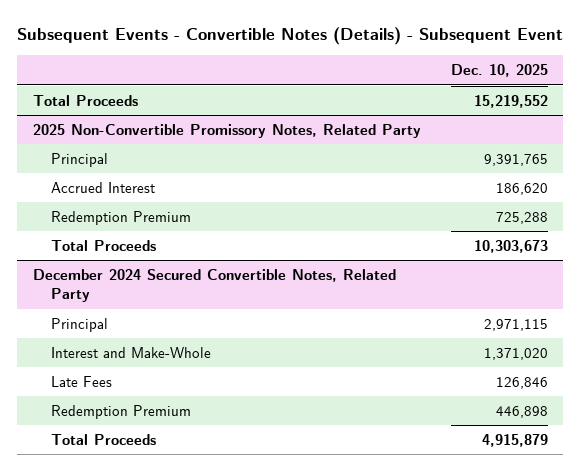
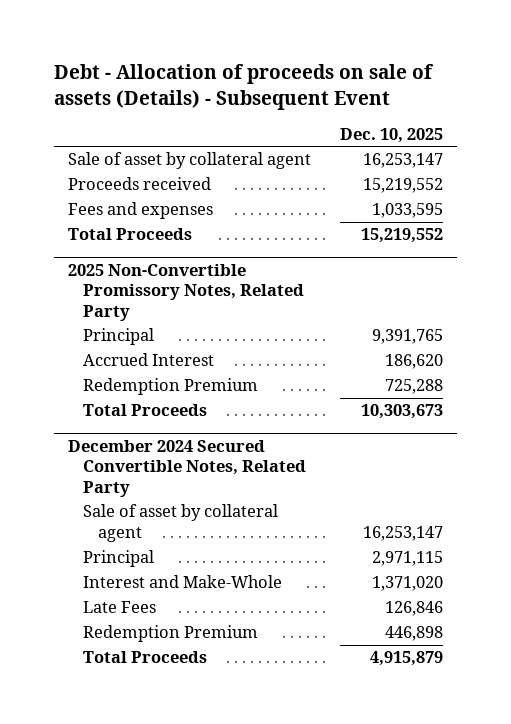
[17,27,564,46] Subsequent Events - Convertible Notes (Details) - Subsequent Event -> [53,64,434,110] Debt - Allocation of proceeds on sale of assets (Details) - Subsequent Event
none -> [68,152,312,170] Sale of asset by collateral agent
none -> [68,177,212,191] Proceeds received
none -> [68,202,214,220] Fees and expenses
none -> [82,504,278,542] Sale of asset by collateral agent

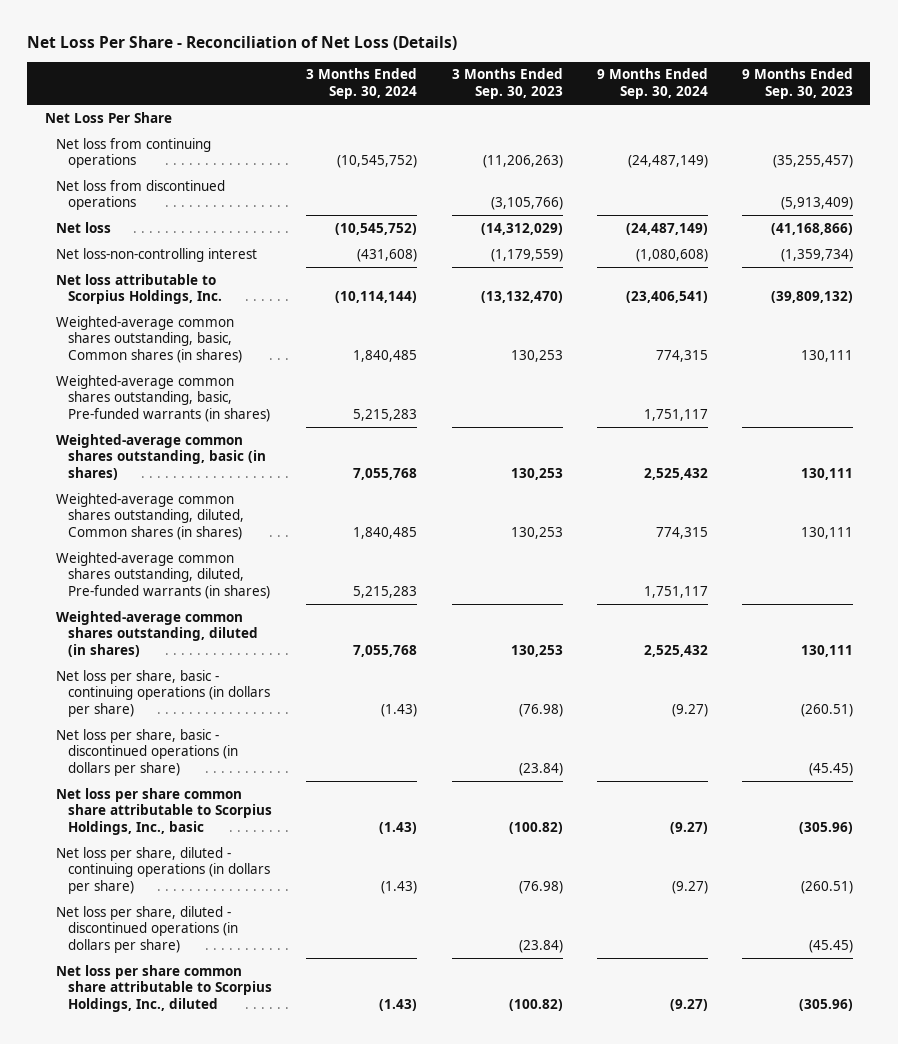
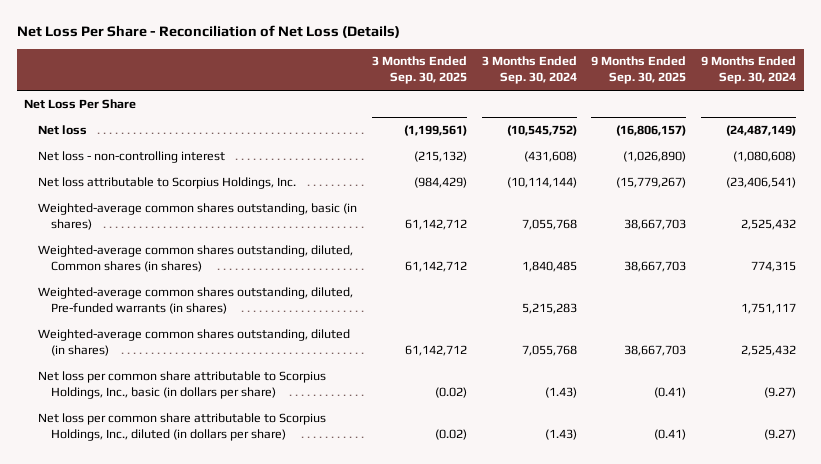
[451,68,563,100] 3 Months Ended Sep. 30, 2023 -> none
[742,68,854,100] 9 Months Ended Sep. 30, 2023 -> none
none -> [371,56,467,85] 3 Months Ended Sep. 30, 2025
none -> [591,56,687,85] 9 Months Ended Sep. 30, 2025
[56,137,212,169] Net loss from continuing operations -> none
[56,179,226,211] Net loss from discontinued operations -> none
[56,247,258,262] Net loss-non-controlling interest -> [37,150,225,163] Net loss - non-controlling interest
[56,315,242,364] Weighted-average common shares outstanding, basic, Common shares (in shares) -> none
[56,374,270,423] Weighted-average common shares outstanding, basic, Pre-funded warrants (in shares) -> none
[56,669,270,718] Net loss per share, basic - continuing operations (in dollars per share) -> none
[56,728,238,777] Net loss per share, basic - discontinued operations (in dollars per share) -> none
[56,846,270,895] Net loss per share, diluted - continuing operations (in dollars per share) -> none
[56,905,238,954] Net loss per share, diluted - discontinued operations (in dollars per share) -> none
[56,787,272,836] Net loss per share common share attributable to Scorpius Holdings, Inc., basic -> [37,370,326,399] Net loss per common share attributable to Scorpius Holdings, Inc., basic (in dollars per share)
[56,964,272,1013] Net loss per share common share attributable to Scorpius Holdings, Inc., diluted -> [37,412,326,441] Net loss per common share attributable to Scorpius Holdings, Inc., diluted (in dollars per share)

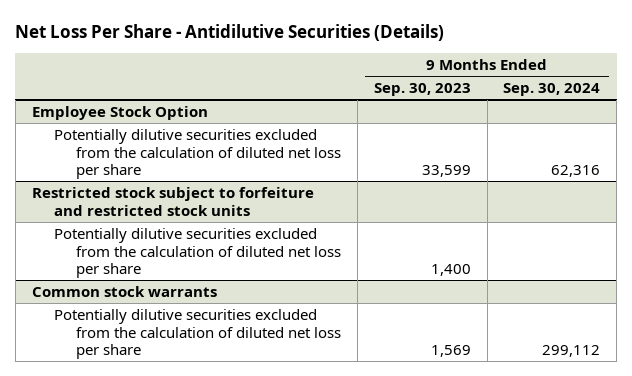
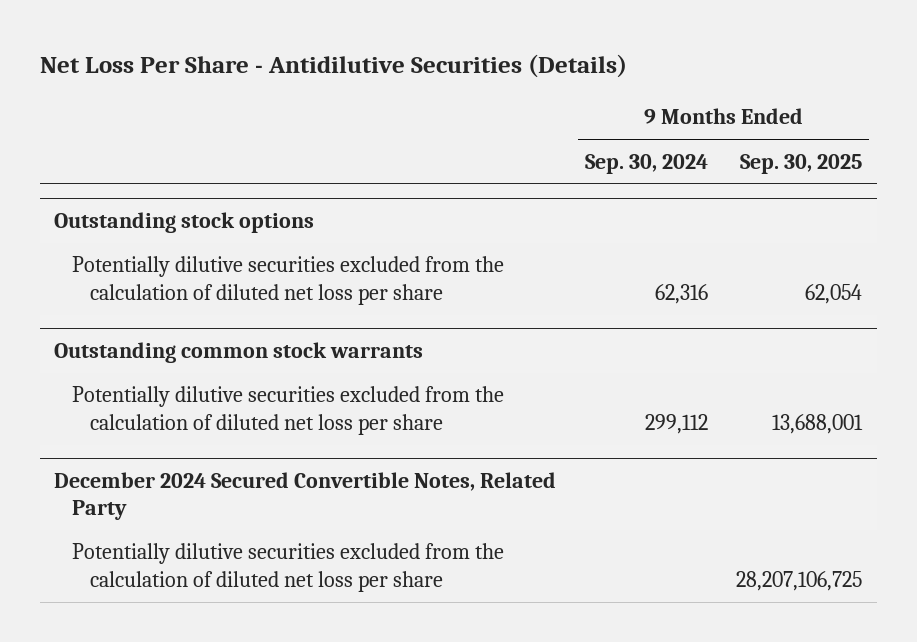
[373,82,471,96] Sep. 30, 2023 -> none
none -> [740,153,863,174] Sep. 30, 2025
[31,105,208,120] Employee Stock Option -> [54,212,315,234] Outstanding stock options
[31,186,314,216] Restricted stock subject to forfeiture and restricted stock units -> none
[53,227,341,279] Potentially dilutive securities excluded from the calculation of diluted net loss per share -> none
[31,285,217,297] Common stock warrants -> [54,342,424,364] Outstanding common stock warrants
none -> [54,472,557,521] December 2024 Secured Convertible Notes, Related Party
none -> [72,543,505,592] Potentially dilutive securities excluded from the calculation of diluted net loss per share

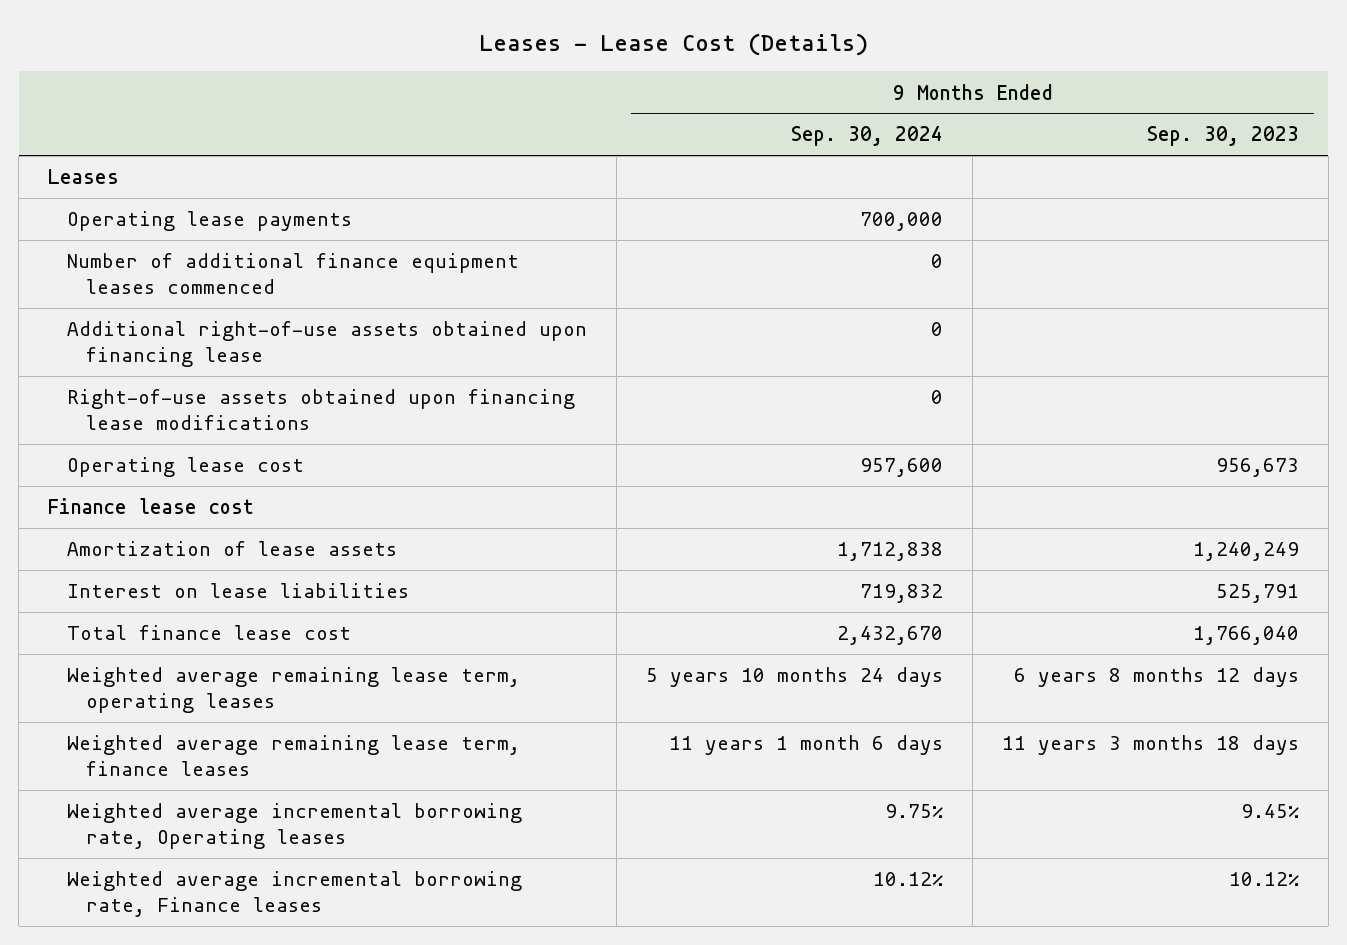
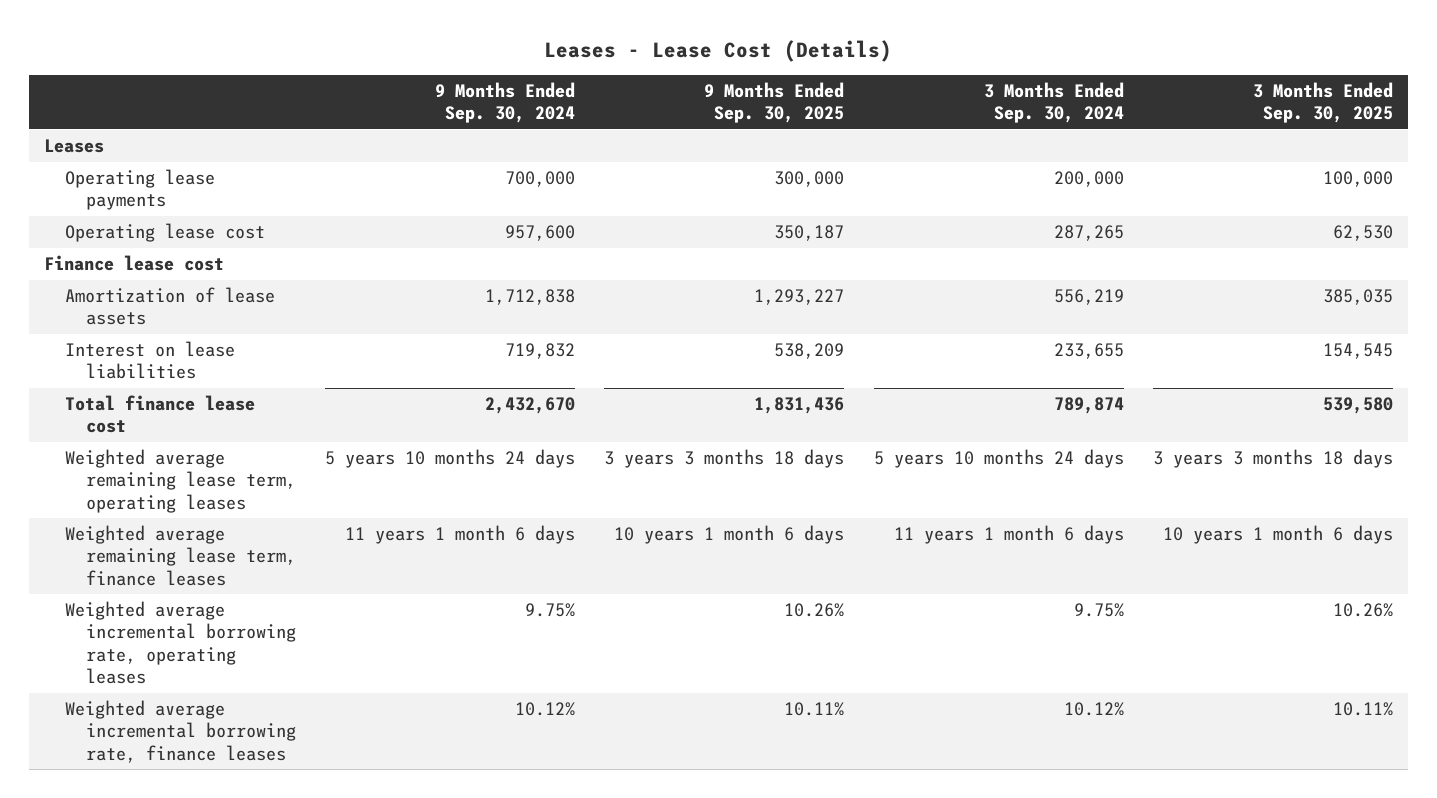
[1146,126,1299,147] Sep. 30, 2023 -> none
none -> [704,81,845,124] 9 Months Ended Sep. 30, 2025
none -> [983,81,1124,124] 3 Months Ended Sep. 30, 2024
none -> [1253,81,1394,124] 3 Months Ended Sep. 30, 2025
[67,253,520,294] Number of additional finance equipment leases commenced -> none
[67,321,588,367] Additional right-of-use assets obtained upon financing lease -> none
[67,389,576,430] Right-of-use assets obtained upon financing lease modifications -> none
[67,803,523,849] Weighted average incremental borrowing rate, Operating leases -> [64,601,296,685] Weighted average incremental borrowing rate, operating leases
[67,871,523,917] Weighted average incremental borrowing rate, Finance leases -> [64,700,296,763] Weighted average incremental borrowing rate, finance leases

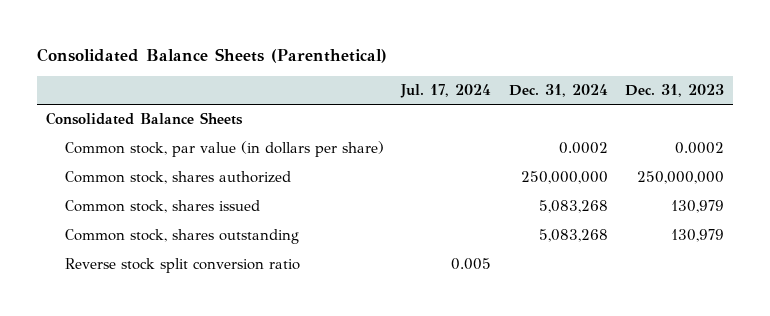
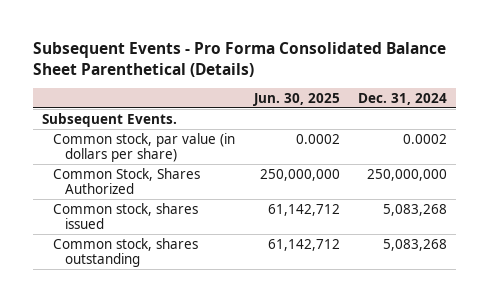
[37,47,388,63] Consolidated Balance Sheets (Parenthetical) -> [32,41,446,77] Subsequent Events - Pro Forma Consolidated Balance Sheet Parenthetical (Details)
[400,84,492,99] Jul. 17, 2024 -> none
[625,84,725,98] Dec. 31, 2023 -> none
none -> [252,92,340,106] Jun. 30, 2025
[46,112,244,126] Consolidated Balance Sheets -> none
none -> [42,112,178,127] Subsequent Events.
[64,171,291,185] Common stock, shares authorized -> [53,167,201,195] Common Stock, Shares Authorized
[64,258,300,274] Reverse stock split conversion ratio -> none

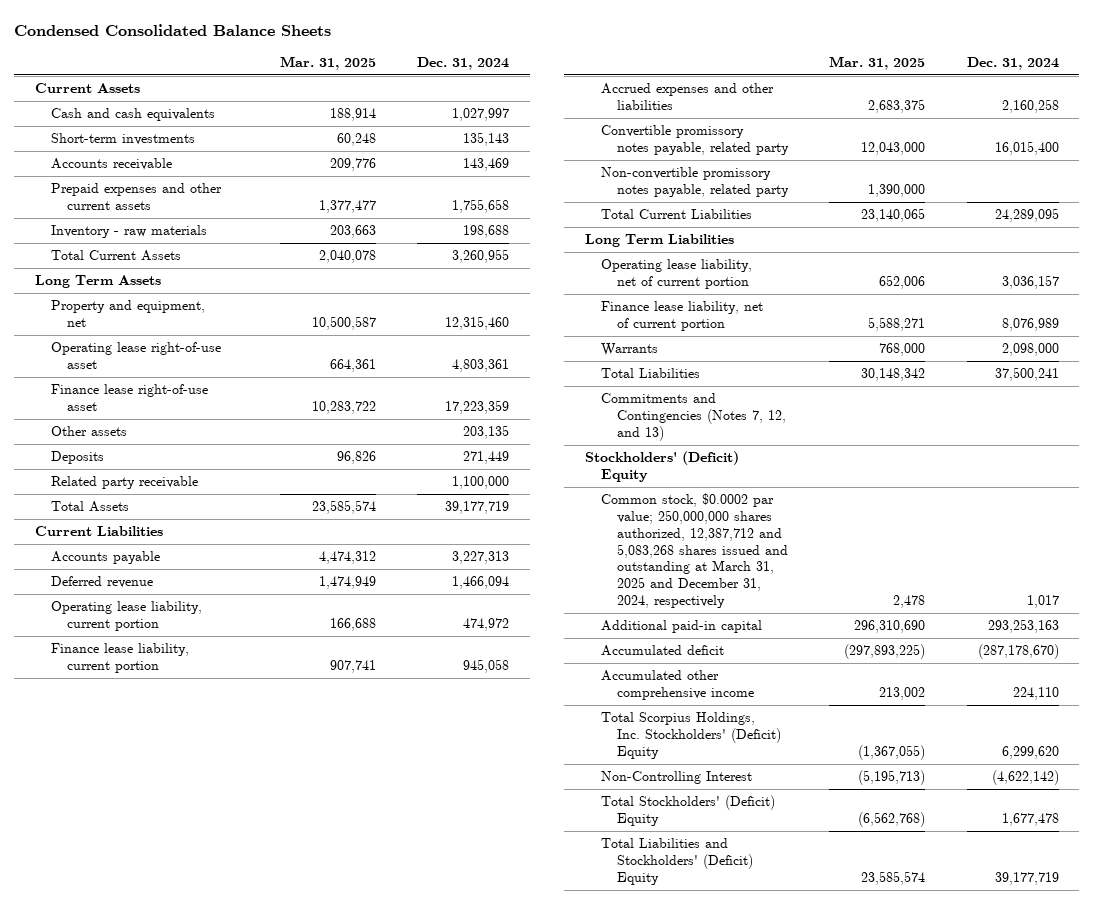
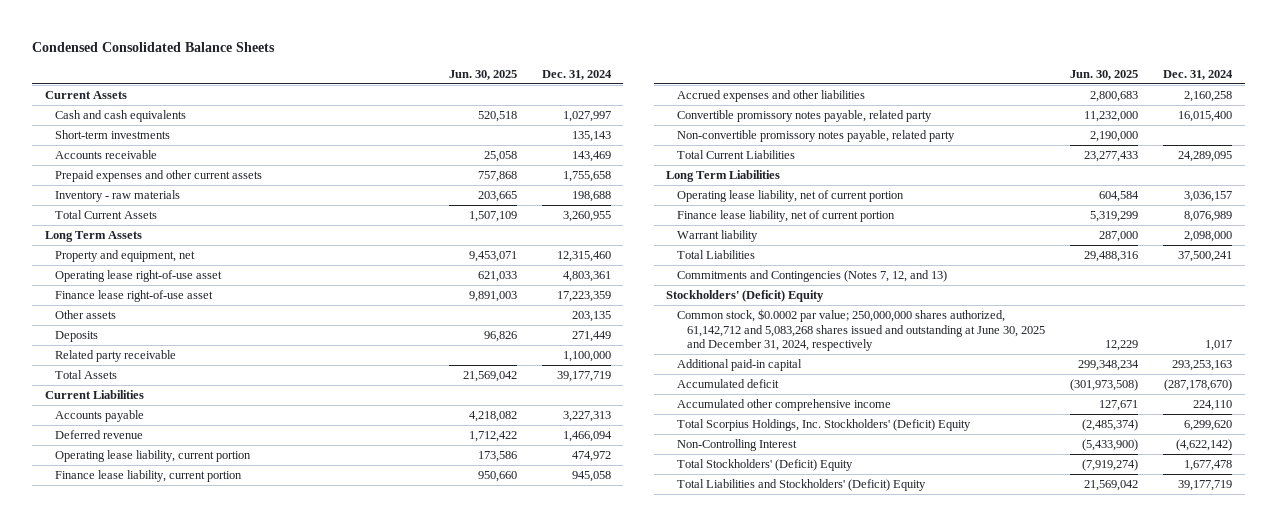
[279,55,376,70] Mar. 31, 2025 -> none
none -> [448,70,517,81] Jun. 30, 2025
[600,343,658,357] Warrants -> [676,229,758,242] Warrant liability
[600,493,789,608] Common stock, $0.0002 par value; 250,000,000 shares authorized, 12,387,712 and 5,083,268 shares issued and outstanding at March 31, 2025 and December 31, 2024, respectively -> [676,308,1046,352] Common stock, $0.0002 par value; 250,000,000 shares authorized, 61,142,712 and 5,083,268 shares issued and outstanding at June 30, 2025 and December 31, 2024, respectively

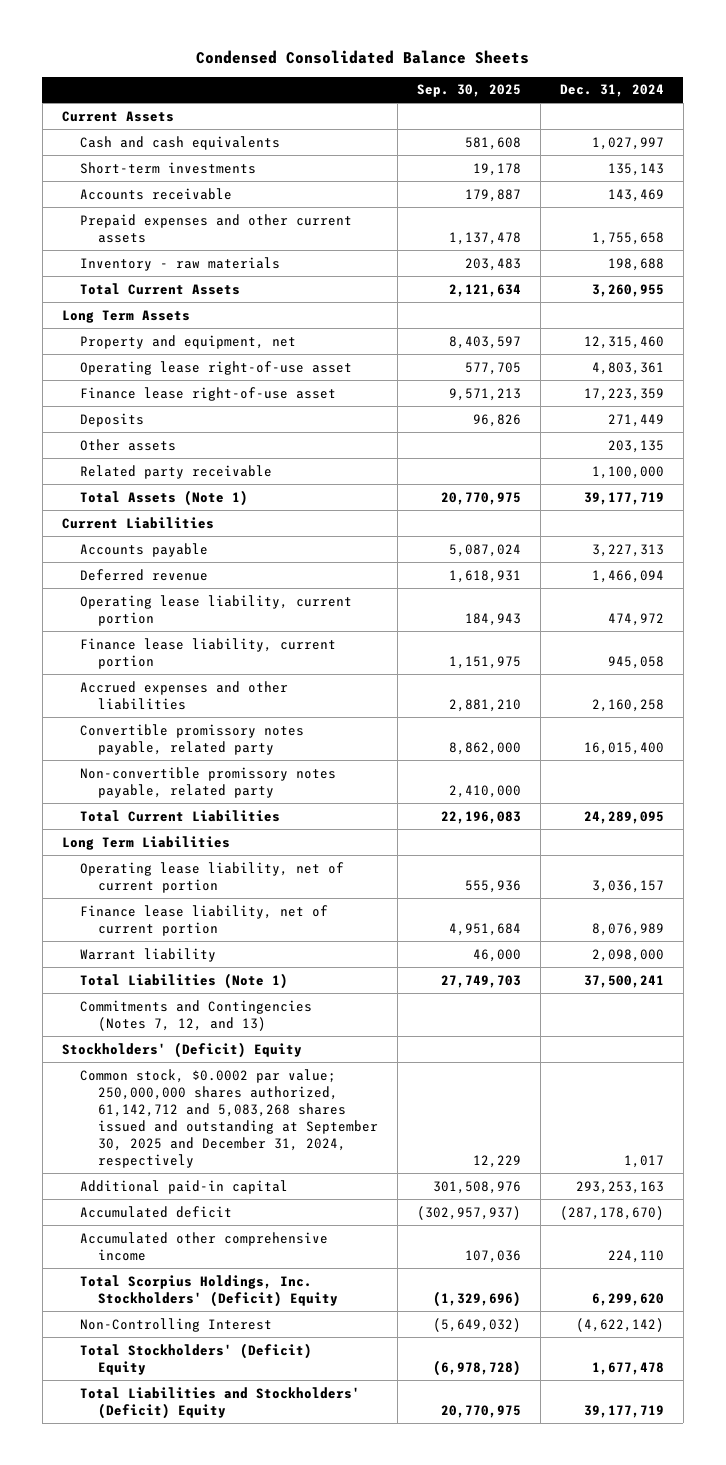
[448,70,517,81] Jun. 30, 2025 -> none
none -> [416,84,521,98] Sep. 30, 2025
[55,309,117,319] Other assets -> [80,438,177,451] Other assets
[55,369,118,379] Total Assets -> [80,489,249,506] Total Assets (Note 1)
[676,249,755,259] Total Liabilities -> [80,972,289,989] Total Liabilities (Note 1)
[676,308,1046,352] Common stock, $0.0002 par value; 250,000,000 shares authorized, 61,142,712 and 5,083,268 shares issued and outstanding at June 30, 2025 and December 31, 2024, respectively -> [80,1068,379,1168] Common stock, $0.0002 par value; 250,000,000 shares authorized, 61,142,712 and 5,083,268 shares issued and outstanding at September 30, 2025 and December 31, 2024, respectively

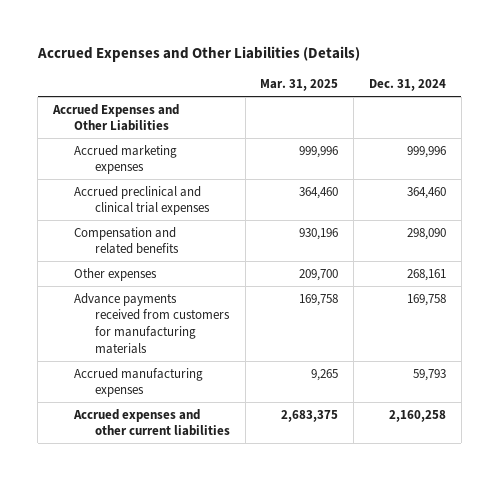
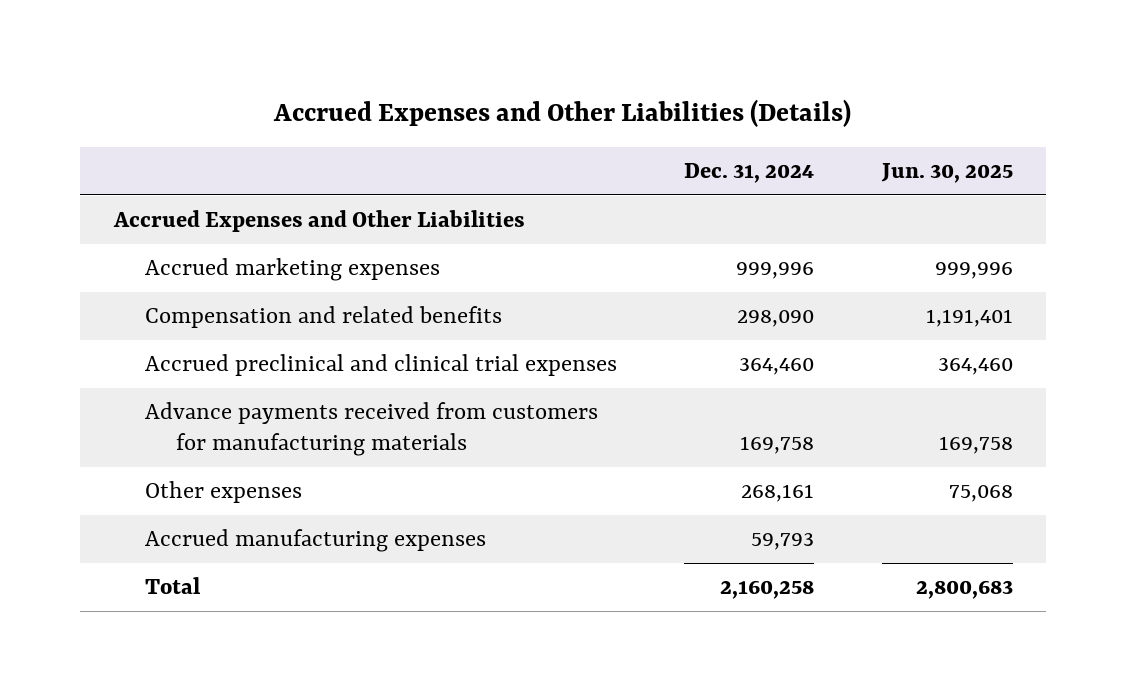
[260,79,339,92] Mar. 31, 2025 -> none
none -> [880,163,1013,184] Jun. 30, 2025
[73,185,210,216] Accrued preclinical and clinical trial expenses -> [145,354,618,377] Accrued preclinical and clinical trial expenses
[73,267,157,281] Other expenses -> [145,481,303,504] Other expenses
[72,408,230,437] Accrued expenses and other current liabilities -> [145,577,201,595] Total

